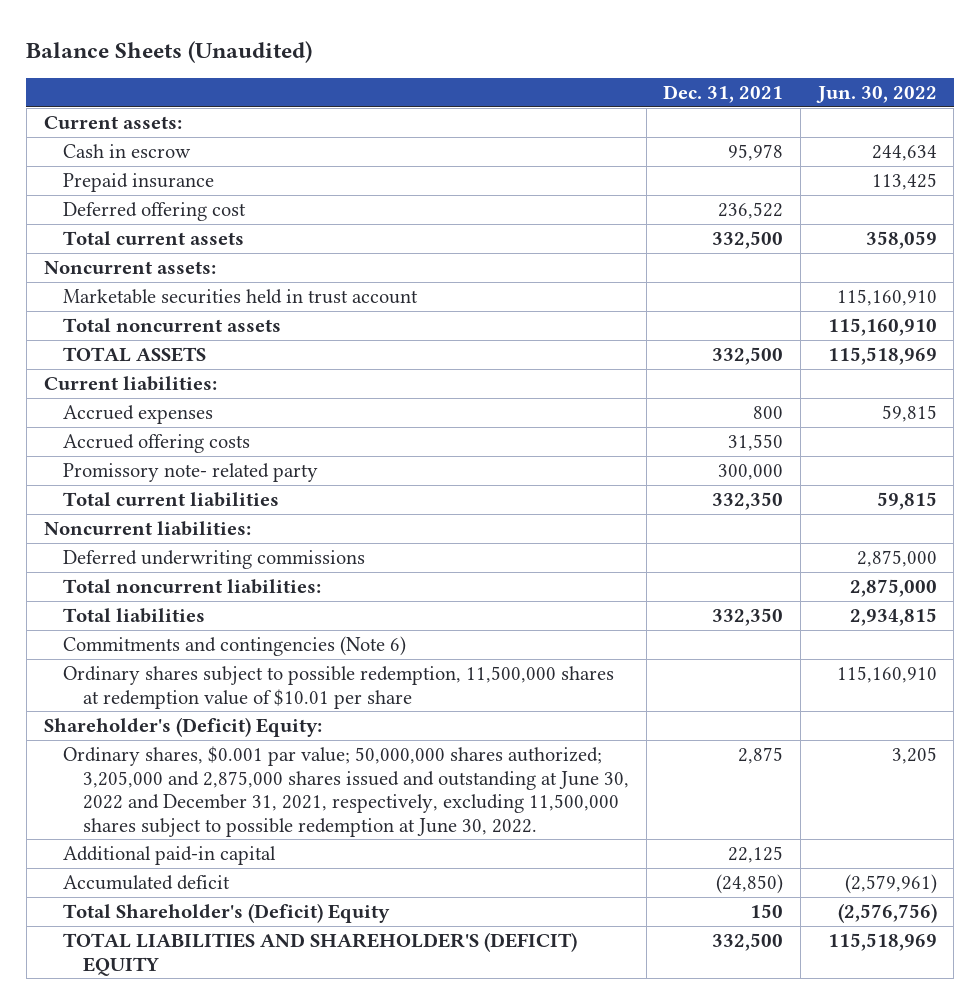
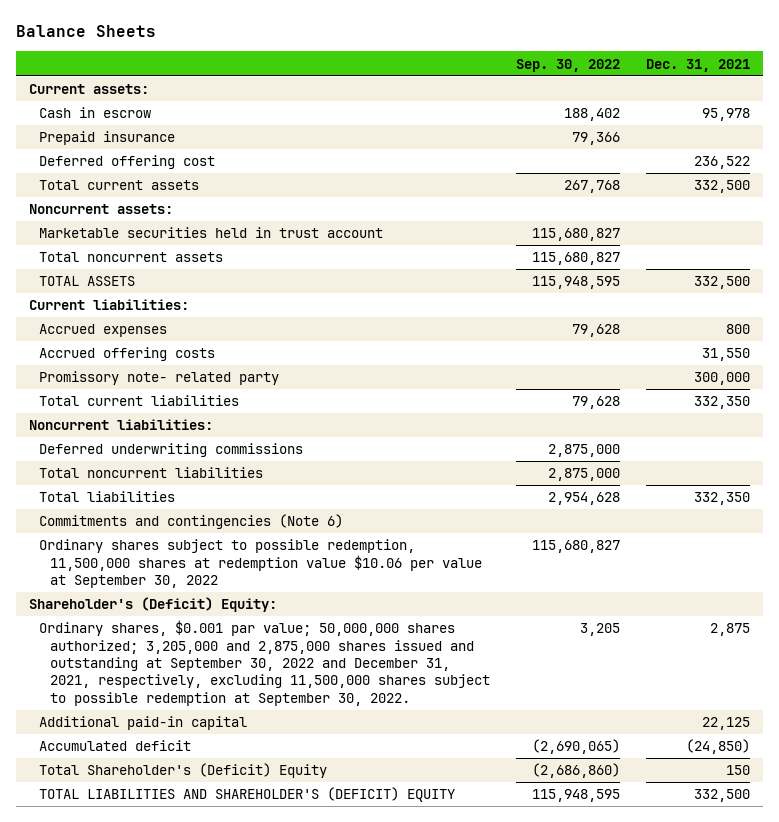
[26,40,313,63] Balance Sheets (Unaudited) -> [15,25,156,38] Balance Sheets
[815,86,937,104] Jun. 30, 2022 -> none
none -> [516,58,621,72] Sep. 30, 2022
[63,578,322,594] Total noncurrent liabilities: -> [39,467,264,479] Total noncurrent liabilities
[63,665,615,709] Ordinary shares subject to possible redemption, 11,500,000 shares at redemption value of $10.01 per share -> [39,539,483,589] Ordinary shares subject to possible redemption, 11,500,000 shares at redemption value $10.06 per value at September 30, 2022
[63,745,630,837] Ordinary shares, $0.001 par value; 50,000,000 shares authorized; 3,205,000 and 2,875,000 shares issued and outstanding at June 30, 2022 and December 31, 2021, respectively, excluding 11,500,000 shares subject to possible redemption at June 30, 2022. -> [39,620,491,706] Ordinary shares, $0.001 par value; 50,000,000 shares authorized; 3,205,000 and 2,875,000 shares issued and outstanding at September 30, 2022 and December 31, 2021, respectively, excluding 11,500,000 shares subject to possible redemption at September 30, 2022.

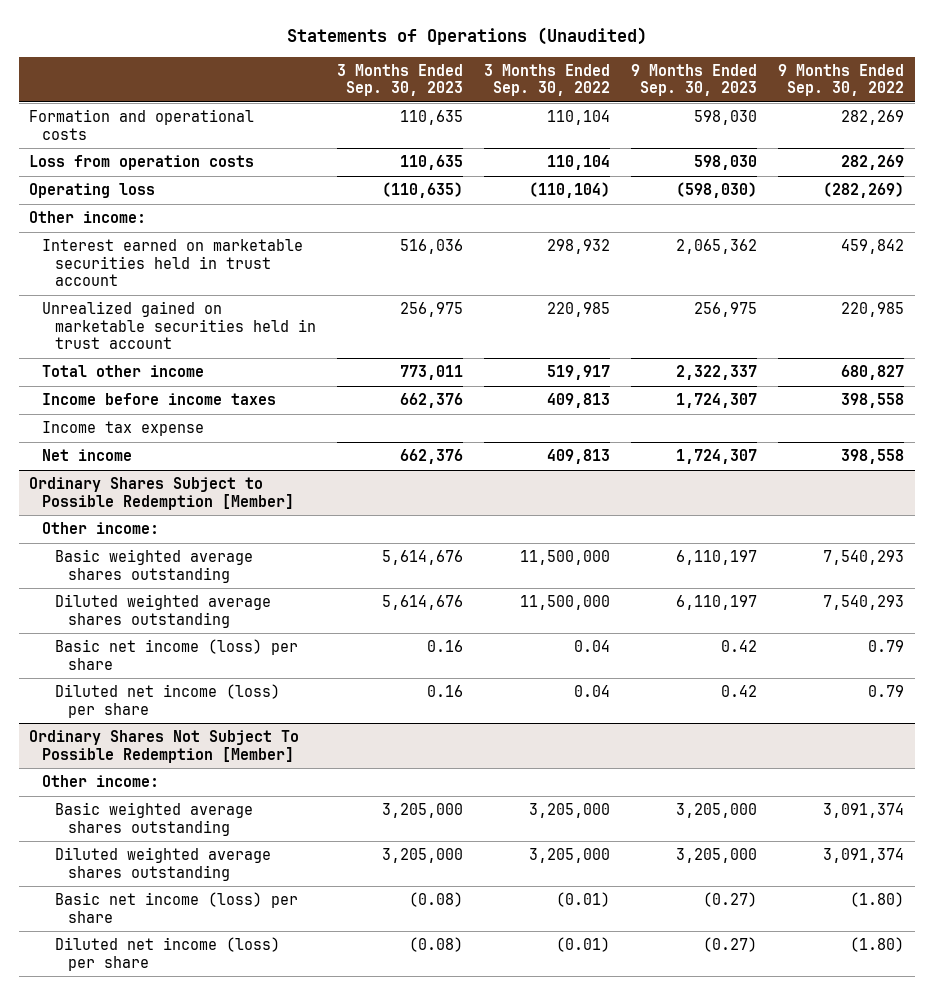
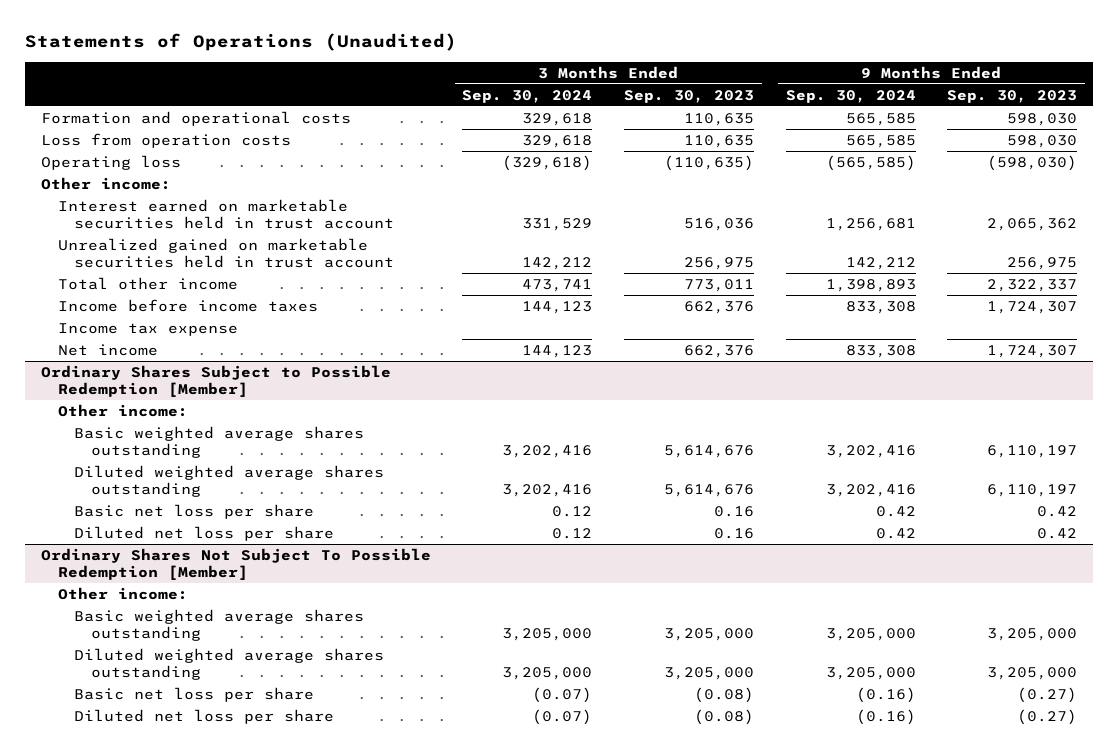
[484,64,611,97] 3 Months Ended Sep. 30, 2022 -> none
[778,64,905,97] 9 Months Ended Sep. 30, 2022 -> none
none -> [462,89,593,103] Sep. 30, 2024
none -> [785,89,916,103] Sep. 30, 2024
[55,639,299,670] Basic net income (loss) per share -> [74,504,315,520] Basic net loss per share
[55,684,281,718] Diluted net income (loss) per share -> [74,526,335,542] Diluted net loss per share
[55,892,299,923] Basic net income (loss) per share -> [74,687,315,703] Basic net loss per share
[55,937,281,971] Diluted net income (loss) per share -> [74,709,335,725] Diluted net loss per share

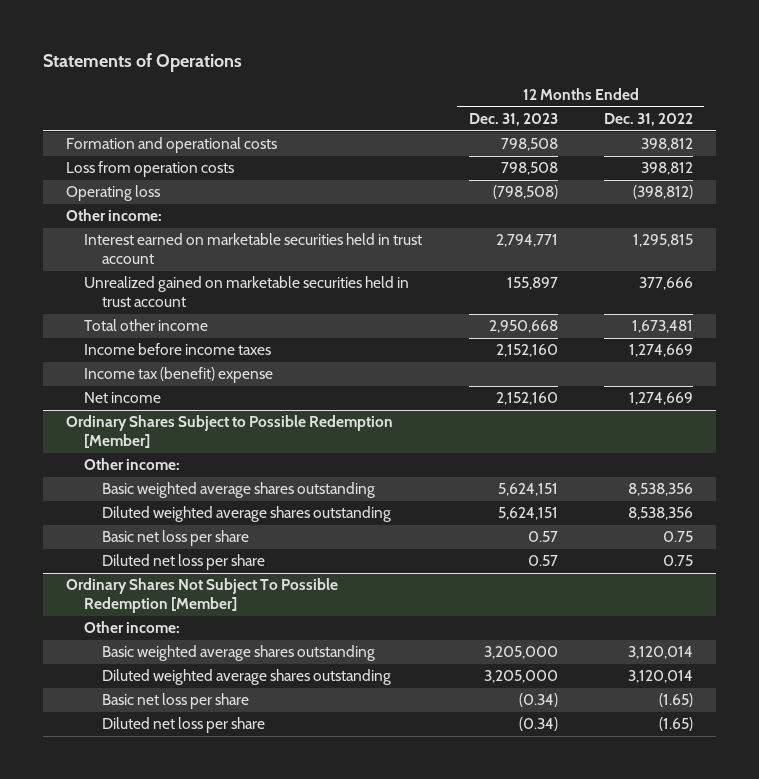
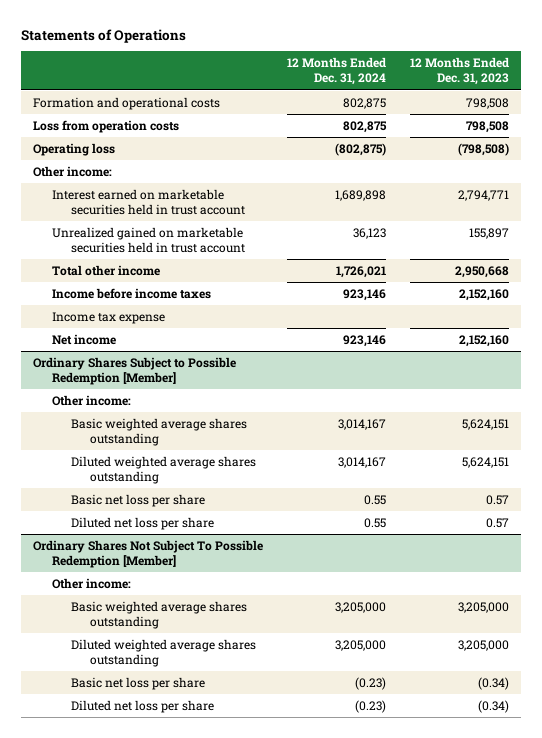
[603,113,693,127] Dec. 31, 2022 -> none
none -> [287,57,387,86] 12 Months Ended Dec. 31, 2024
[84,367,274,384] Income tax (benefit) expense -> [51,311,165,324] Income tax expense

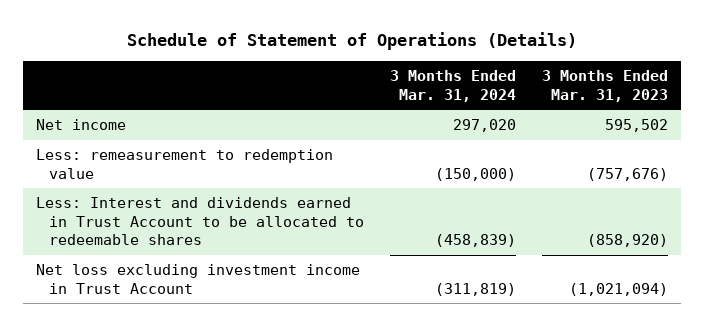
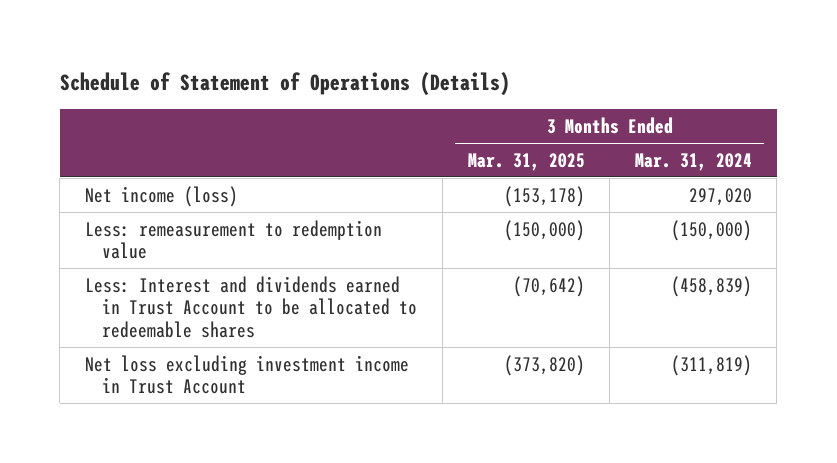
[542,70,669,102] 3 Months Ended Mar. 31, 2023 -> none
none -> [467,152,585,171] Mar. 31, 2025
[36,119,127,131] Net income -> [84,185,238,207] Net income (loss)

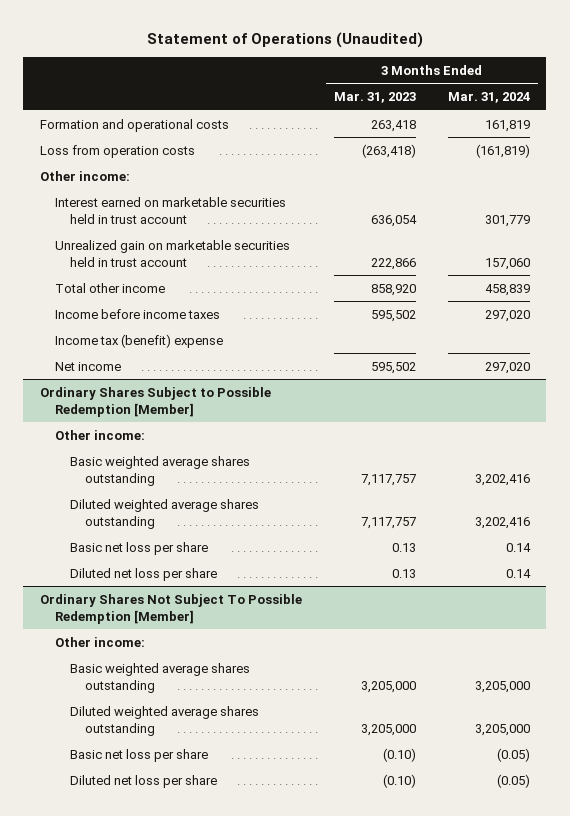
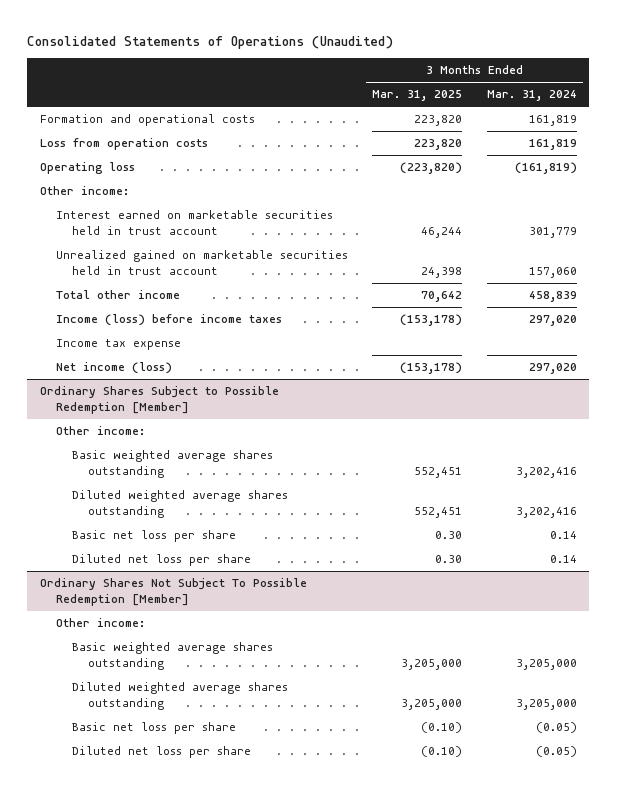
[146,31,423,48] Statement of Operations (Unaudited) -> [27,36,394,50] Consolidated Statements of Operations (Unaudited)
[333,92,416,104] Mar. 31, 2023 -> none
none -> [372,90,463,102] Mar. 31, 2025
[475,143,530,158] (161,819) -> [528,139,577,151] 161,819
none -> [39,162,135,175] Operating loss
[54,239,290,267] Unrealized gain on marketable securities held in trust account -> [55,250,348,275] Unrealized gained on marketable securities held in trust account
[54,308,220,319] Income before income taxes -> [55,314,282,327] Income (loss) before income taxes
[54,333,223,348] Income tax (benefit) expense -> [55,339,181,351] Income tax expense
[54,361,121,371] Net income -> [55,362,172,375] Net income (loss)

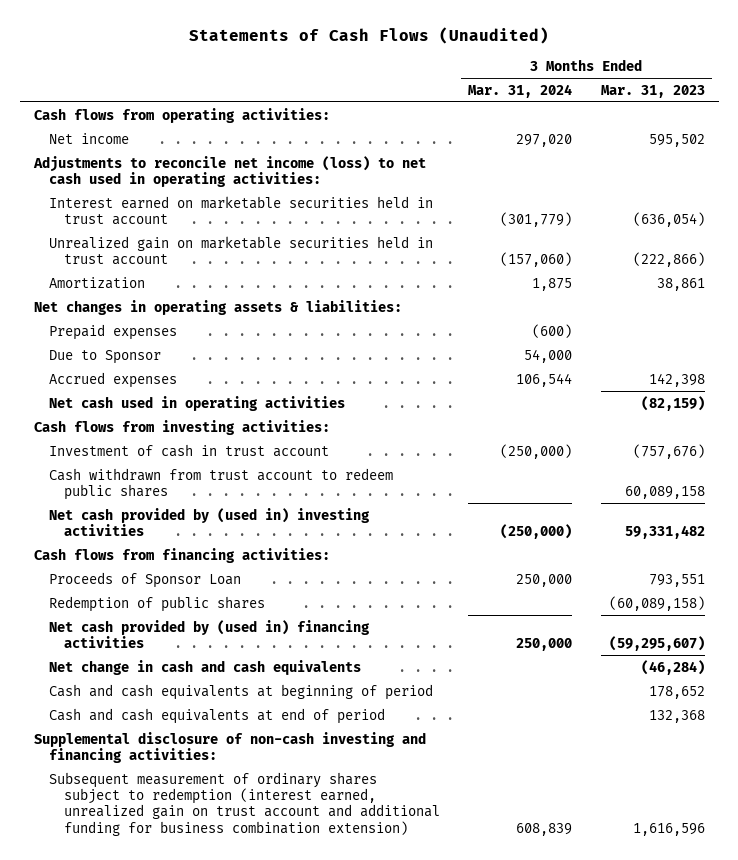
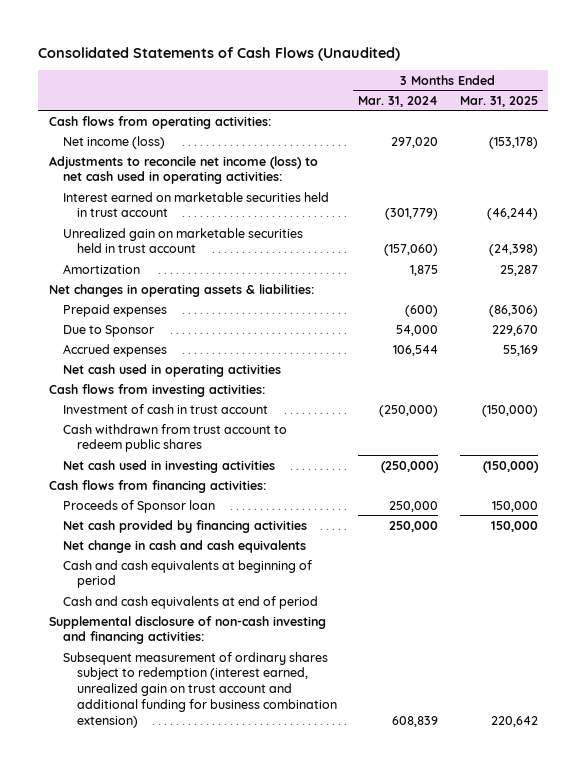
[189,27,550,45] Statements of Cash Flows (Unaudited) -> [37,46,400,61] Consolidated Statements of Cash Flows (Unaudited)
[600,84,705,98] Mar. 31, 2023 -> none
none -> [459,95,538,107] Mar. 31, 2025
[49,132,130,144] Net income -> [62,135,165,149] Net income (loss)
[49,507,371,536] Net cash provided by (used in) investing activities -> [62,459,275,473] Net cash used in investing activities
[49,595,266,612] Redemption of public shares -> none
[49,571,242,588] Proceeds of Sponsor Loan -> [62,499,215,513] Proceeds of Sponsor loan
[49,619,371,648] Net cash provided by (used in) financing activities -> [62,519,307,533] Net cash provided by financing activities

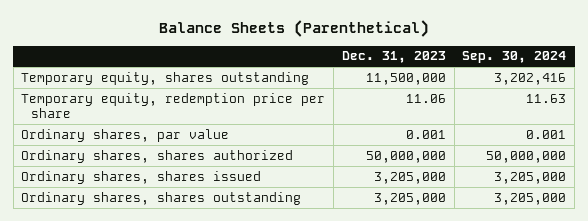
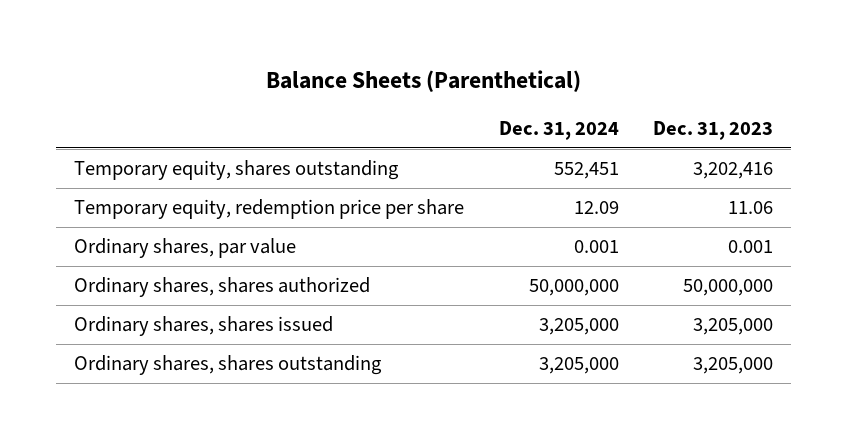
[462,51,567,64] Sep. 30, 2024 -> none
none -> [498,121,619,141] Dec. 31, 2024
[365,72,446,85] 11,500,000 -> [693,162,774,180] 3,202,416

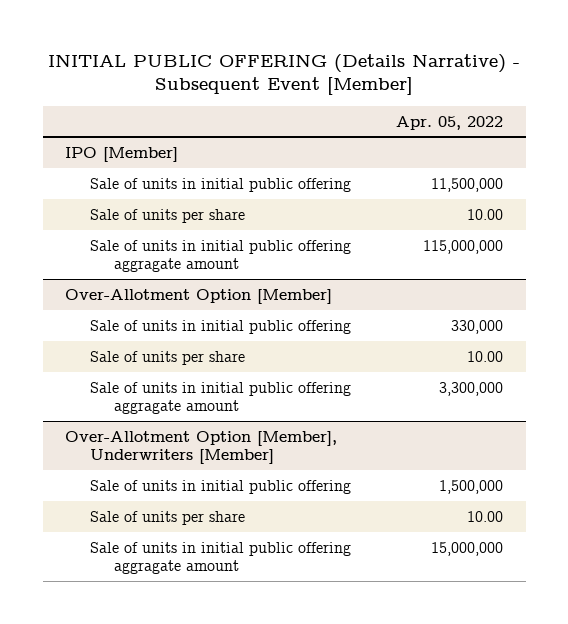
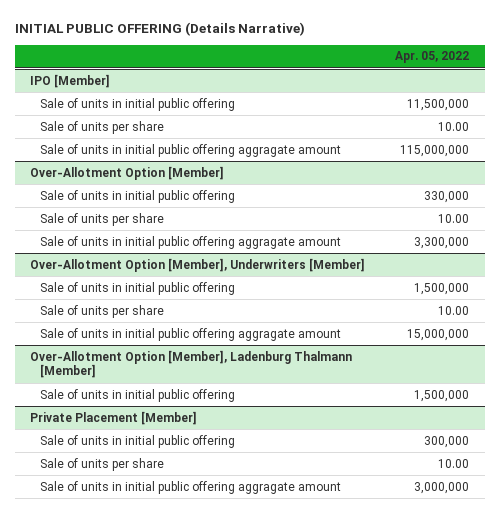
[48,53,521,96] INITIAL PUBLIC OFFERING (Details Narrative) - Subsequent Event [Member] -> [14,21,305,36] INITIAL PUBLIC OFFERING (Details Narrative)
none -> [29,349,352,379] Over-Allotment Option [Member], Ladenburg Thalmann [Member]
none -> [40,388,236,402] Sale of units in initial public offering
none -> [29,410,197,425] Private Placement [Member]
none -> [40,434,236,448] Sale of units in initial public offering
none -> [40,457,165,471] Sale of units per share
none -> [40,480,342,494] Sale of units in initial public offering aggragate amount

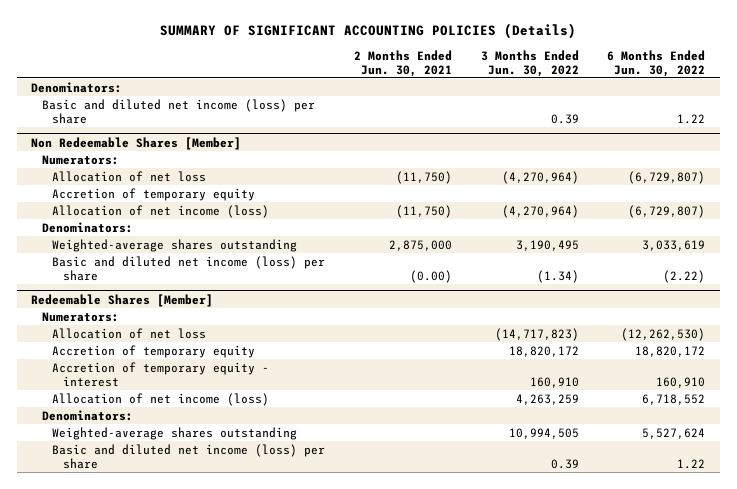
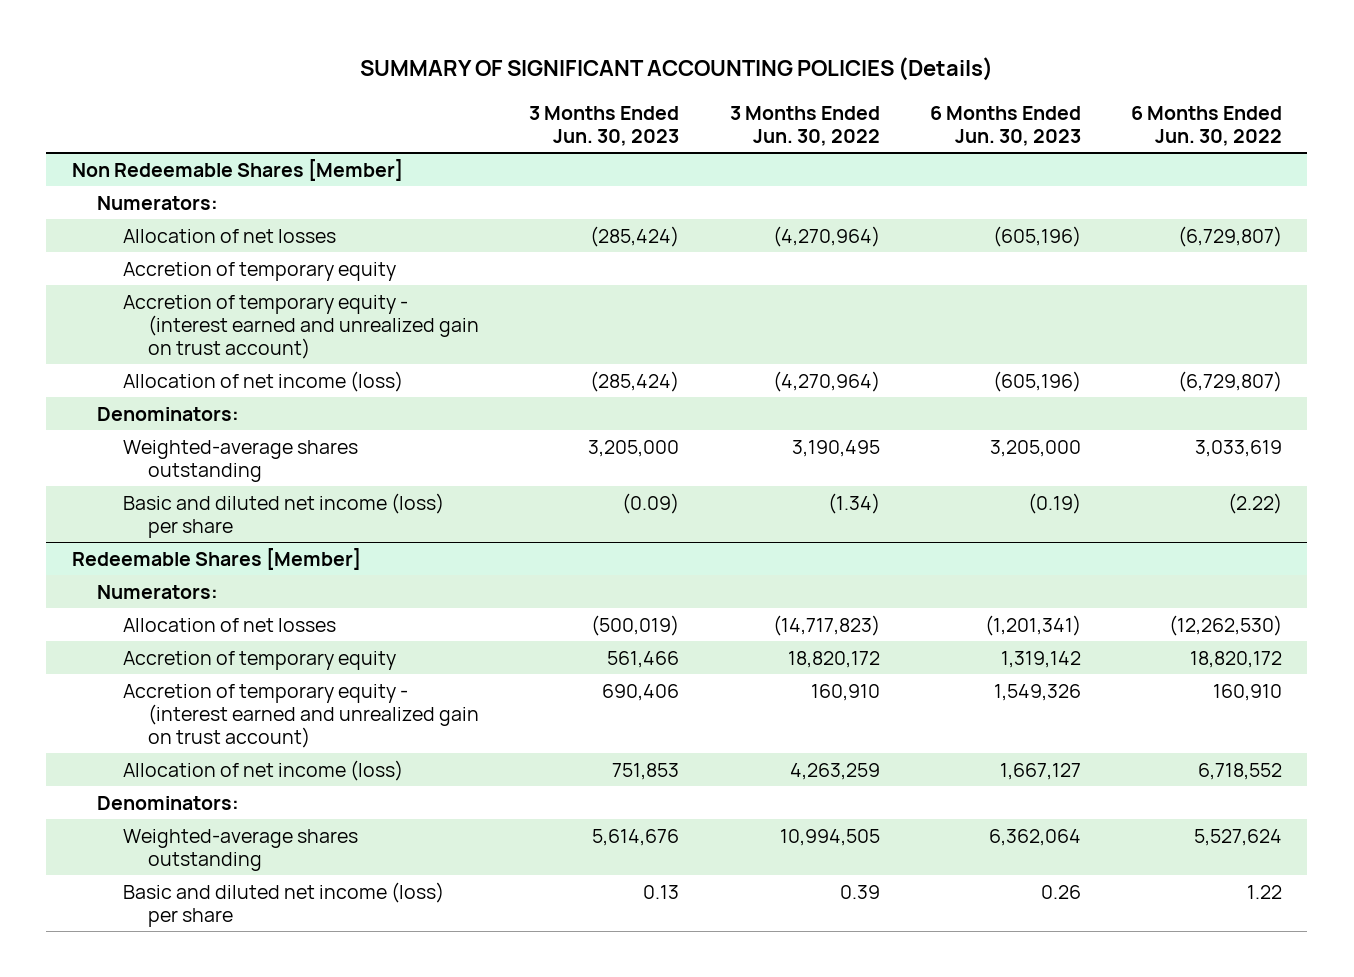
[353,49,452,77] 2 Months Ended Jun. 30, 2021 -> none
none -> [529,105,680,146] 3 Months Ended Jun. 30, 2023
none -> [929,105,1081,146] 6 Months Ended Jun. 30, 2023
[31,81,123,93] Denominators: -> none
[41,98,315,124] Basic and diluted net income (loss) per share -> none
[52,170,207,182] Allocation of net loss -> [122,228,336,243] Allocation of net losses
none -> [122,294,480,359] Accretion of temporary equity - (interest earned and unrealized gain on trust account)
[52,327,207,339] Allocation of net loss -> [122,617,336,632] Allocation of net losses
[52,361,270,387] Accretion of temporary equity - interest -> [122,683,480,748] Accretion of temporary equity - (interest earned and unrealized gain on trust account)

